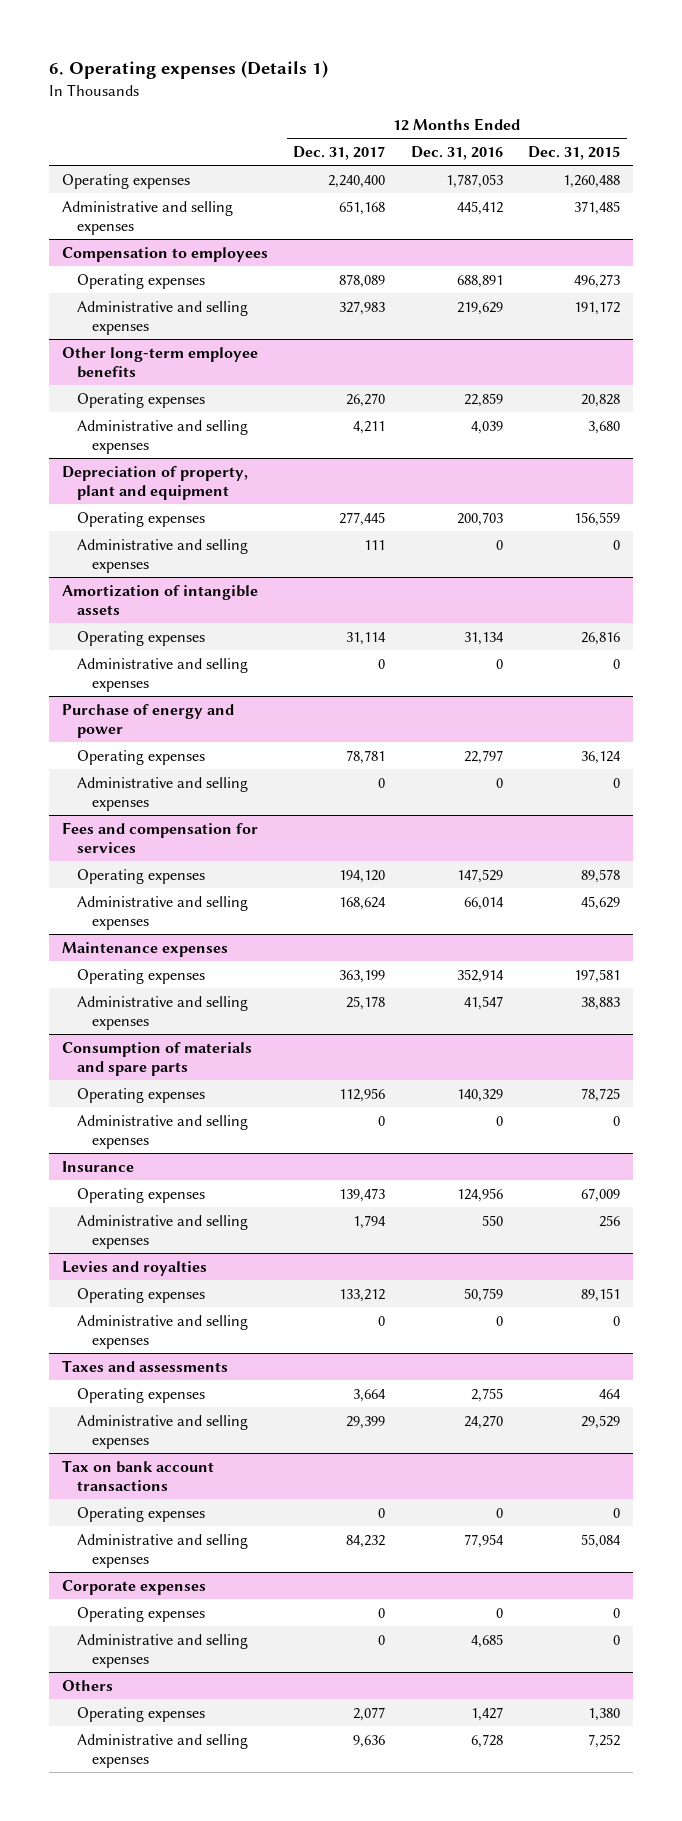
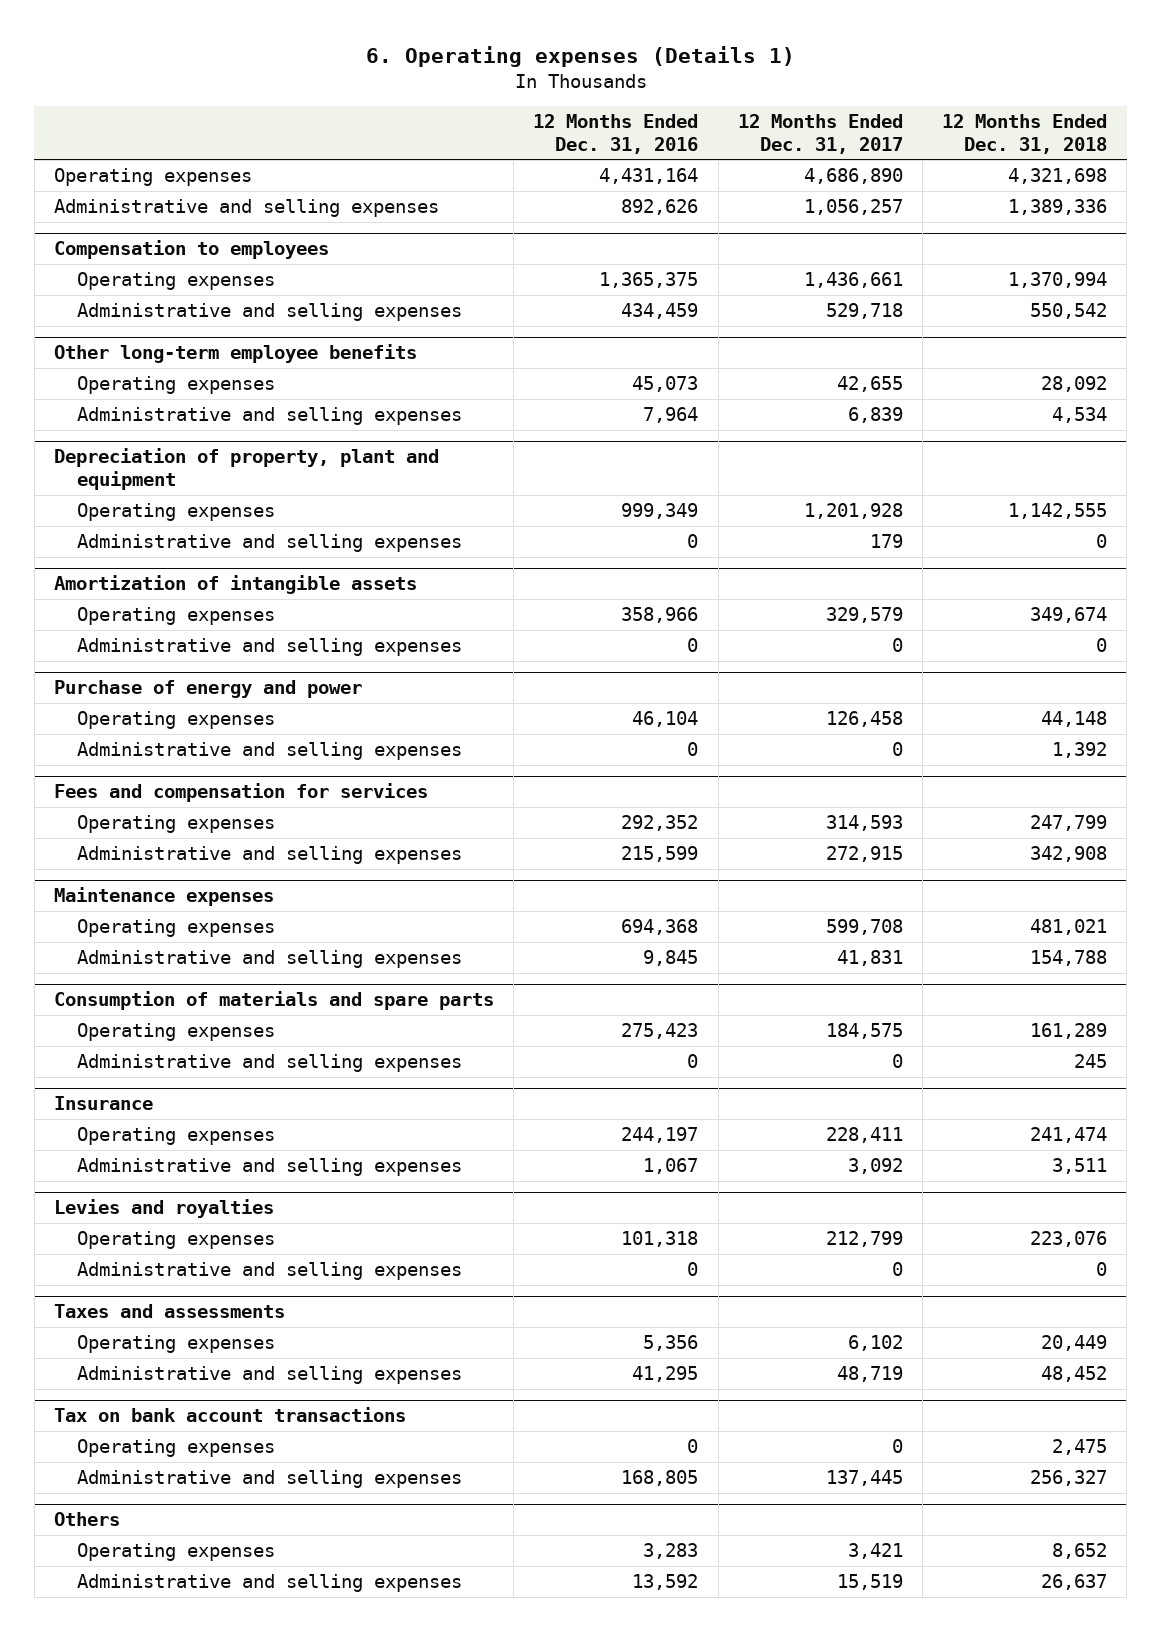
[528,146,621,161] Dec. 31, 2015 -> none
none -> [942,114,1108,154] 12 Months Ended Dec. 31, 2018
[328,174,386,188] 2,240,400 -> [803,168,903,185] 4,686,890
[445,173,503,188] 1,787,053 -> [599,168,699,185] 4,431,164
[339,200,386,215] 651,168 -> [803,199,903,216] 1,056,257
[456,200,503,215] 445,412 -> [621,199,699,216] 892,626
[339,273,386,288] 878,089 -> [803,272,903,289] 1,436,661
[456,274,503,288] 688,891 -> [599,272,699,289] 1,365,375
[339,300,386,315] 327,983 -> [825,303,903,320] 529,718
[456,301,503,315] 219,629 -> [621,303,699,320] 434,459
[346,392,386,407] 26,270 -> [836,376,903,393] 42,655
[463,392,503,407] 22,859 -> [632,376,699,393] 45,073
[353,420,386,434] 4,211 -> [847,407,903,424] 6,839
[470,420,503,434] 4,039 -> [643,407,699,424] 7,964
[339,511,386,526] 277,445 -> [803,503,903,520] 1,201,928
[456,511,503,526] 200,703 -> [621,503,699,520] 999,349
[364,539,386,550] 111 -> [869,534,903,549] 179
[346,631,387,645] 31,114 -> [825,607,903,624] 329,579
[463,631,504,645] 31,134 -> [621,607,699,624] 358,966
[346,749,386,764] 78,781 -> [825,711,903,728] 126,458
[463,749,503,764] 22,797 -> [632,711,699,728] 46,104
[339,869,386,883] 194,120 -> [825,815,903,832] 314,593
[456,868,503,883] 147,529 -> [621,815,699,832] 292,352
[339,896,387,910] 168,624 -> [825,846,903,863] 272,915
[463,896,504,910] 66,014 -> [621,846,699,863] 215,599
[339,969,386,983] 363,199 -> [825,919,903,936] 599,708
[456,968,504,983] 352,914 -> [621,919,699,936] 694,368
[346,995,386,1010] 25,178 -> [836,950,903,967] 41,831
[463,995,503,1010] 41,547 -> [643,950,699,967] 9,845
[339,1087,386,1102] 112,956 -> [825,1023,903,1040] 184,575
[456,1088,503,1102] 140,329 -> [621,1023,699,1040] 275,423
[339,1187,386,1202] 139,473 -> [825,1127,903,1144] 228,411
[456,1187,503,1202] 124,956 -> [621,1127,699,1144] 244,197
[353,1214,387,1229] 1,794 -> [847,1158,903,1175] 3,092
[481,1214,503,1226] 550 -> [643,1158,699,1175] 1,067
[339,1288,386,1302] 133,212 -> [825,1231,903,1248] 212,799
[463,1287,503,1302] 50,759 -> [621,1231,699,1248] 101,318
[353,1388,387,1402] 3,664 -> [847,1335,903,1352] 6,102
[470,1387,503,1402] 2,755 -> [643,1335,699,1352] 5,356
[346,1415,386,1429] 29,399 -> [836,1366,903,1383] 48,719
[463,1414,503,1429] 24,270 -> [632,1366,699,1383] 41,295
[61,1579,206,1595] Corporate expenses -> none
[76,1606,205,1622] Operating expenses -> none
[76,1633,248,1668] Administrative and selling expenses -> none
[346,1534,386,1548] 84,232 -> [825,1470,903,1487] 137,445
[463,1533,504,1548] 77,954 -> [621,1470,699,1487] 168,805
[353,1706,386,1721] 2,077 -> [847,1543,903,1560] 3,421
[470,1706,503,1721] 1,427 -> [643,1543,699,1560] 3,283
[353,1734,386,1748] 9,636 -> [836,1574,903,1591] 15,519
[470,1733,503,1748] 6,728 -> [632,1574,699,1591] 13,592

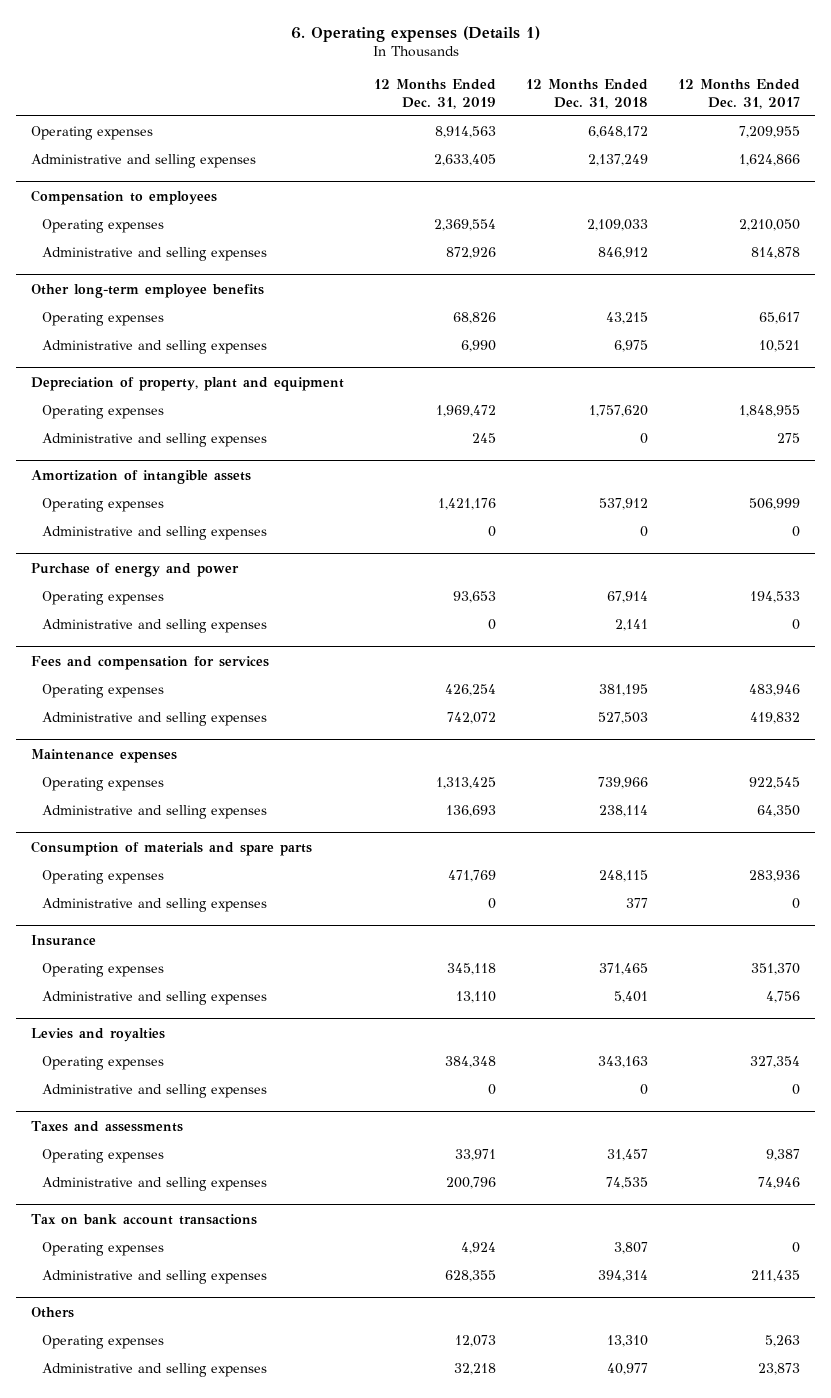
[533,114,699,154] 12 Months Ended Dec. 31, 2016 -> none
none -> [374,78,497,109] 12 Months Ended Dec. 31, 2019
[803,168,903,185] 4,686,890 -> [738,125,800,138] 7,209,955
[1008,168,1108,185] 4,321,698 -> [588,125,649,138] 6,648,172
[803,199,903,216] 1,056,257 -> [738,153,800,166] 1,624,866
[1008,199,1108,216] 1,389,336 -> [588,153,649,166] 2,137,249
[803,272,903,289] 1,436,661 -> [738,218,800,231] 2,210,050
[1008,272,1108,289] 1,370,994 -> [587,218,649,231] 2,109,033
[825,303,903,320] 529,718 -> [750,246,800,259] 814,878
[1030,303,1108,320] 550,542 -> [598,246,649,259] 846,912
[836,376,903,393] 42,655 -> [758,311,800,324] 65,617
[1041,376,1108,393] 28,092 -> [606,311,649,324] 43,215
[847,407,903,424] 6,839 -> [758,339,800,352] 10,521
[1052,407,1108,424] 4,534 -> [614,339,649,352] 6,975
[803,503,903,520] 1,201,928 -> [738,404,800,417] 1,848,955
[1008,503,1108,520] 1,142,555 -> [589,404,649,417] 1,757,620
[869,534,903,549] 179 -> [776,432,800,443] 275
[825,607,903,624] 329,579 -> [748,497,800,510] 506,999
[1030,607,1108,624] 349,674 -> [599,497,649,510] 537,912
[825,711,903,728] 126,458 -> [749,590,800,603] 194,533
[1041,711,1108,728] 44,148 -> [607,590,649,603] 67,914
[1052,742,1108,759] 1,392 -> [615,618,649,631] 2,141
[825,815,903,832] 314,593 -> [748,683,800,696] 483,946
[1030,815,1108,832] 247,799 -> [599,683,649,696] 381,195
[825,846,903,863] 272,915 -> [749,711,800,724] 419,832
[1030,846,1108,863] 342,908 -> [598,711,649,724] 527,503
[825,919,903,936] 599,708 -> [748,776,800,789] 922,545
[1030,919,1108,936] 481,021 -> [598,776,649,789] 739,966
[836,950,903,967] 41,831 -> [756,804,800,817] 64,350
[1030,950,1108,967] 154,788 -> [599,804,649,817] 238,114
[825,1023,903,1040] 184,575 -> [748,869,800,882] 283,936
[1030,1023,1108,1040] 161,289 -> [599,869,649,882] 248,115
[1074,1054,1108,1069] 245 -> [626,897,649,908] 377
[825,1127,903,1144] 228,411 -> [750,962,800,975] 351,370
[1030,1127,1108,1144] 241,474 -> [599,962,649,975] 371,465
[847,1158,903,1175] 3,092 -> [765,990,800,1003] 4,756
[1052,1158,1108,1175] 3,511 -> [614,990,649,1003] 5,401
[825,1231,903,1248] 212,799 -> [749,1055,800,1068] 327,354
[1030,1231,1108,1248] 223,076 -> [598,1055,649,1068] 343,163
[847,1335,903,1352] 6,102 -> [765,1148,800,1161] 9,387
[1041,1335,1108,1352] 20,449 -> [607,1148,649,1161] 31,457
[836,1366,903,1383] 48,719 -> [757,1176,800,1189] 74,946
[1041,1366,1108,1383] 48,452 -> [606,1176,649,1189] 74,535
[1052,1439,1108,1456] 2,475 -> [614,1241,649,1254] 3,807
[825,1470,903,1487] 137,445 -> [750,1269,800,1282] 211,435
[1030,1470,1108,1487] 256,327 -> [598,1269,649,1282] 394,314
[847,1543,903,1560] 3,421 -> [764,1334,800,1347] 5,263
[1052,1543,1108,1560] 8,652 -> [607,1334,649,1347] 13,310
[836,1574,903,1591] 15,519 -> [757,1362,800,1375] 23,873
[1041,1574,1108,1591] 26,637 -> [607,1362,649,1375] 40,977

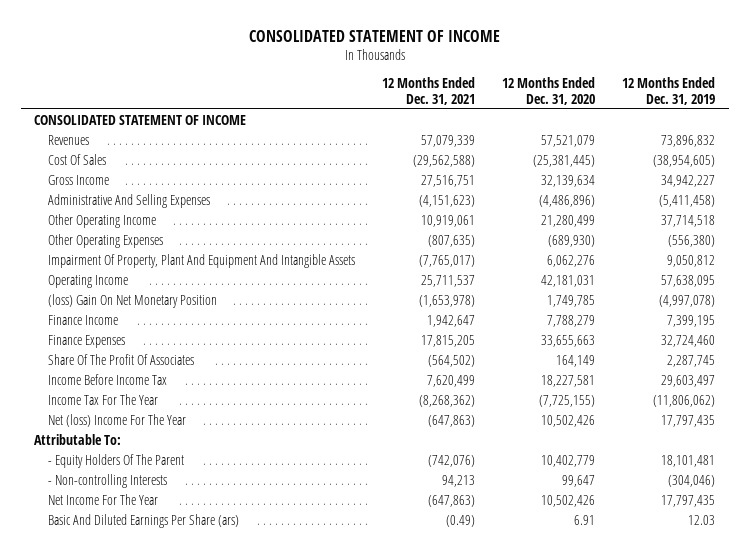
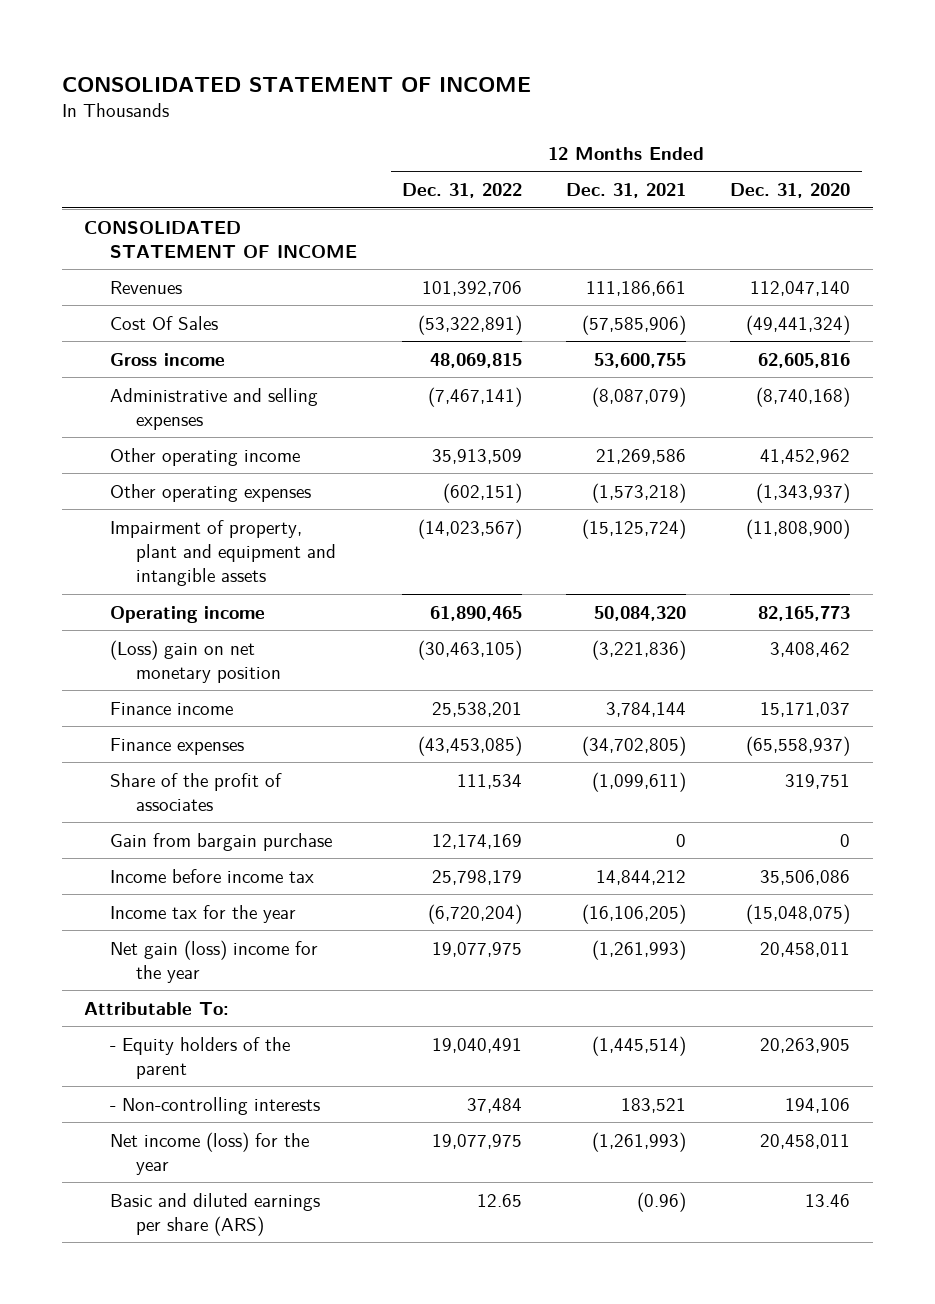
[622,76,716,105] 12 Months Ended Dec. 31, 2019 -> none
none -> [401,183,522,199] Dec. 31, 2022
[420,134,475,147] 57,079,339 -> [586,280,687,296] 111,186,661
[541,134,596,147] 57,521,079 -> [750,280,851,296] 112,047,140
[412,154,475,167] (29,562,588) -> [582,314,687,335] (57,585,906)
[533,154,596,167] (25,381,445) -> [746,314,851,335] (49,441,324)
[47,174,109,185] Gross Income -> [110,352,226,366] Gross income
[420,174,475,187] 27,516,751 -> [594,352,687,368] 53,600,755
[541,174,596,187] 32,139,634 -> [758,352,851,368] 62,605,816
[47,193,210,208] Administrative And Selling Expenses -> [110,387,319,430] Administrative and selling expenses
[418,194,475,207] (4,151,623) -> [592,386,687,407] (8,087,079)
[539,194,596,207] (4,486,896) -> [756,386,851,407] (8,740,168)
[47,213,156,228] Other Operating Income -> [110,447,301,466] Other operating income
[420,214,475,227] 10,919,061 -> [596,448,687,464] 21,269,586
[541,214,596,227] 21,280,499 -> [760,448,851,464] 41,452,962
[47,233,163,248] Other Operating Expenses -> [110,483,312,502] Other operating expenses
[427,234,475,247] (807,635) -> [592,482,687,503] (1,573,218)
[548,234,596,247] (689,930) -> [756,482,851,503] (1,343,937)
[47,253,355,268] Impairment Of Property, Plant And Equipment And Intangible Assets -> [110,519,337,587] Impairment of property, plant and equipment and intangible assets
[418,254,475,267] (7,765,017) -> [582,518,687,539] (15,125,724)
[547,254,596,267] 6,062,276 -> [746,518,851,539] (11,808,900)
[47,274,128,288] Operating Income -> [110,605,266,623] Operating income
[420,274,475,287] 25,711,537 -> [594,605,687,621] 50,084,320
[541,274,596,287] 42,181,031 -> [758,605,851,621] 82,165,773
[47,293,217,308] (loss) Gain On Net Monetary Position -> [110,639,282,683] (Loss) gain on net monetary position
[418,294,475,307] (1,653,978) -> [592,639,687,660] (3,221,836)
[547,294,596,307] 1,749,785 -> [770,641,851,657] 3,408,462
[47,314,118,325] Finance Income -> [110,701,234,715] Finance income
[426,314,475,327] 1,942,647 -> [606,701,687,717] 3,784,144
[547,314,596,327] 7,788,279 -> [760,701,851,717] 15,171,037
[47,334,125,348] Finance Expenses -> [110,737,245,755] Finance expenses
[420,334,475,347] 17,815,205 -> [582,735,687,756] (34,702,805)
[541,334,596,347] 33,655,663 -> [746,735,851,756] (65,558,937)
[47,353,194,365] Share Of The Profit Of Associates -> [110,772,283,811] Share of the profit of associates
[427,354,475,367] (564,502) -> [592,771,687,792] (1,099,611)
[556,354,596,367] 164,149 -> [785,773,851,789] 319,751
none -> [110,832,333,851] Gain from bargain purchase
[47,373,167,385] Income Before Income Tax -> [110,868,315,883] Income before income tax
[426,374,475,387] 7,620,499 -> [596,869,687,885] 14,844,212
[541,374,596,387] 18,227,581 -> [760,869,851,885] 35,506,086
[47,393,158,405] Income Tax For The Year -> [110,904,297,923] Income tax for the year
[418,394,475,407] (8,268,362) -> [582,903,687,924] (16,106,205)
[539,394,596,407] (7,725,155) -> [746,903,851,924] (15,048,075)
[47,413,186,427] Net (loss) Income For The Year -> [110,939,319,983] Net gain (loss) income for the year
[427,414,475,427] (647,863) -> [592,939,687,960] (1,261,993)
[541,414,596,427] 10,502,426 -> [760,941,851,957] 20,458,011
[47,453,184,468] - Equity Holders Of The Parent -> [110,1036,291,1079] - Equity holders of the parent
[427,454,475,467] (742,076) -> [592,1035,687,1056] (1,445,514)
[541,454,596,467] 10,402,779 -> [760,1037,851,1053] 20,263,905
[47,473,167,488] - Non-controlling Interests -> [110,1096,321,1115] - Non-controlling interests
[441,474,475,487] 94,213 -> [621,1097,687,1113] 183,521
[562,474,596,487] 99,647 -> [785,1097,851,1113] 194,106
[47,493,158,505] Net Income For The Year -> [110,1131,310,1175] Net income (loss) for the year
[427,494,475,507] (647,863) -> [592,1131,687,1152] (1,261,993)
[541,494,596,507] 10,502,426 -> [760,1133,851,1149] 20,458,011
[47,513,239,528] Basic And Diluted Earnings Per Share (ars) -> [110,1192,321,1236] Basic and diluted earnings per share (ARS)
[445,514,475,527] (0.49) -> [637,1191,687,1212] (0.96)
[574,514,596,525] 6.91 -> [805,1193,851,1207] 13.46

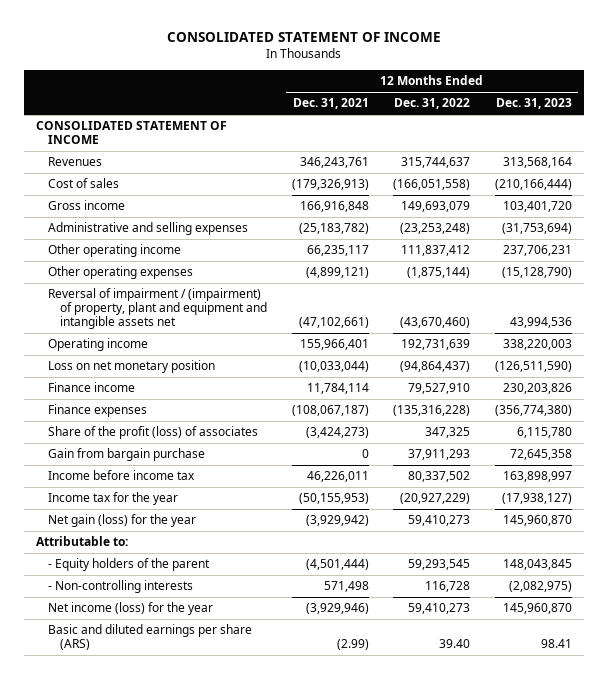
[730,183,851,199] Dec. 31, 2020 -> none
none -> [495,98,572,110] Dec. 31, 2023
[421,280,522,296] 101,392,706 -> [401,157,471,169] 315,744,637
[586,280,687,296] 111,186,661 -> [299,157,369,169] 346,243,761
[110,315,219,330] Cost Of Sales -> [47,178,119,189] Cost of sales
[417,314,522,335] (53,322,891) -> [393,179,471,191] (166,051,558)
[582,314,687,335] (57,585,906) -> [291,179,369,191] (179,326,913)
[429,352,522,368] 48,069,815 -> [401,201,471,213] 149,693,079
[594,352,687,368] 53,600,755 -> [299,201,369,213] 166,916,848
[427,386,522,407] (7,467,141) -> [400,223,471,235] (23,253,248)
[592,386,687,407] (8,087,079) -> [298,223,369,235] (25,183,782)
[431,448,522,464] 35,913,509 -> [401,245,471,257] 111,837,412
[596,448,687,464] 21,269,586 -> [306,245,369,257] 66,235,117
[442,482,522,503] (602,151) -> [407,267,471,279] (1,875,144)
[592,482,687,503] (1,573,218) -> [305,267,369,279] (4,899,121)
[110,519,337,587] Impairment of property, plant and equipment and intangible assets -> [47,288,268,329] Reversal of impairment / (impairment) of property, plant and equipment and intangible assets net
[417,518,522,539] (14,023,567) -> [400,316,471,328] (43,670,460)
[582,518,687,539] (15,125,724) -> [298,316,369,328] (47,102,661)
[429,605,522,621] 61,890,465 -> [401,339,471,351] 192,731,639
[594,605,687,621] 50,084,320 -> [299,339,369,351] 155,966,401
[110,639,282,683] (Loss) gain on net monetary position -> [47,360,215,374] Loss on net monetary position
[417,639,522,660] (30,463,105) -> [400,361,471,373] (94,864,437)
[592,639,687,660] (3,221,836) -> [298,361,369,373] (10,033,044)
[431,701,522,717] 25,538,201 -> [408,383,471,395] 79,527,910
[606,701,687,717] 3,784,144 -> [306,383,369,395] 11,784,114
[417,735,522,756] (43,453,085) -> [393,405,471,417] (135,316,228)
[582,735,687,756] (34,702,805) -> [291,405,369,417] (108,067,187)
[110,772,283,811] Share of the profit of associates -> [47,426,258,440] Share of the profit (loss) of associates
[456,773,522,789] 111,534 -> [425,427,471,439] 347,325
[592,771,687,792] (1,099,611) -> [305,427,369,439] (3,424,273)
[431,833,522,849] 12,174,169 -> [408,449,471,461] 37,911,293
[431,869,522,885] 25,798,179 -> [408,471,471,483] 80,337,502
[596,869,687,885] 14,844,212 -> [306,471,369,483] 46,226,011
[427,903,522,924] (6,720,204) -> [400,493,471,505] (20,927,229)
[582,903,687,924] (16,106,205) -> [298,493,369,505] (50,155,953)
[110,939,319,983] Net gain (loss) income for the year -> [47,514,196,528] Net gain (loss) for the year
[431,941,522,957] 19,077,975 -> [408,515,471,527] 59,410,273
[592,939,687,960] (1,261,993) -> [305,515,369,527] (3,929,942)
[84,1001,230,1015] Attributable To: -> [35,536,128,547] Attributable to:
[431,1037,522,1053] 19,040,491 -> [408,559,471,571] 59,293,545
[592,1035,687,1056] (1,445,514) -> [305,559,369,571] (4,501,444)
[466,1097,522,1113] 37,484 -> [425,581,471,593] 116,728
[621,1097,687,1113] 183,521 -> [323,581,369,593] 571,498
[431,1133,522,1149] 19,077,975 -> [408,603,471,615] 59,410,273
[592,1131,687,1152] (1,261,993) -> [305,603,369,615] (3,929,946)
[476,1193,522,1207] 12.65 -> [439,639,471,649] 39.40
[637,1191,687,1212] (0.96) -> [336,639,369,651] (2.99)

